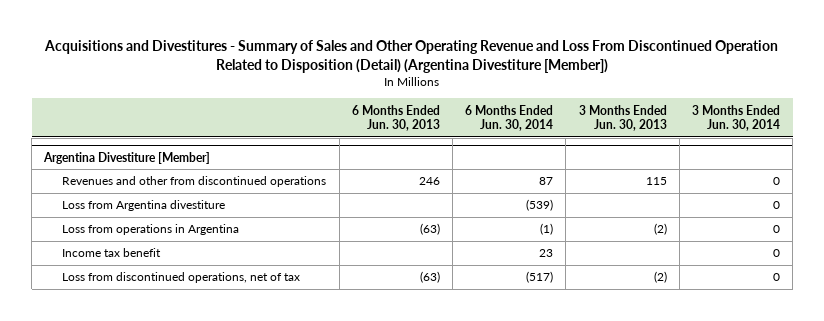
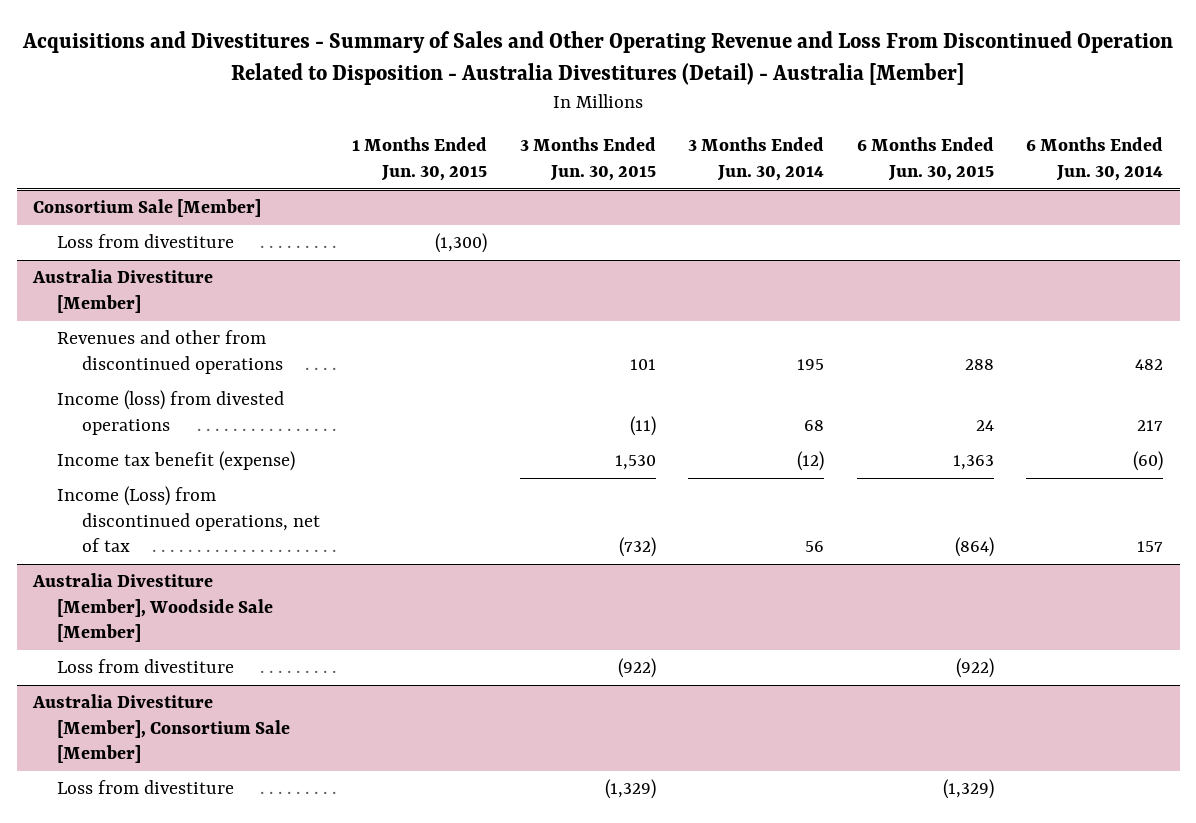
[44,39,779,73] Acquisitions and Divestitures - Summary of Sales and Other Operating Revenue and Loss From Discontinued Operation Related to Disposition (Detail) (Argentina Divestiture [Member]) -> [22,31,1174,86] Acquisitions and Divestitures - Summary of Sales and Other Operating Revenue and Loss From Discontinued Operation Related to Disposition - Australia Divestitures (Detail) - Australia [Member]
[351,104,440,132] 6 Months Ended Jun. 30, 2013 -> none
[578,104,667,132] 3 Months Ended Jun. 30, 2013 -> none
none -> [352,137,488,181] 1 Months Ended Jun. 30, 2015
none -> [519,137,656,181] 3 Months Ended Jun. 30, 2015
none -> [856,137,994,181] 6 Months Ended Jun. 30, 2015
[43,151,211,164] Argentina Divestiture [Member] -> none
[62,176,327,188] Revenues and other from discontinued operations -> none
[62,200,226,212] Loss from Argentina divestiture -> none
[62,224,240,236] Loss from operations in Argentina -> none
[62,248,162,258] Income tax benefit -> none
[62,272,301,284] Loss from discontinued operations, net of tax -> none
none -> [32,199,261,218] Consortium Sale [Member]
none -> [57,234,235,249] Loss from divestiture
none -> [31,269,213,313] Australia Divestiture [Member]
none -> [57,330,283,374] Revenues and other from discontinued operations
none -> [57,390,285,435] Income (loss) from divested operations
none -> [57,451,296,472] Income tax benefit (expense)
none -> [57,486,320,553] Income (Loss) from discontinued operations, net of tax
none -> [31,573,274,643] Australia Divestiture [Member], Woodside Sale [Member]
none -> [57,659,235,674] Loss from divestiture
none -> [31,694,291,764] Australia Divestiture [Member], Consortium Sale [Member]
none -> [57,780,235,795] Loss from divestiture

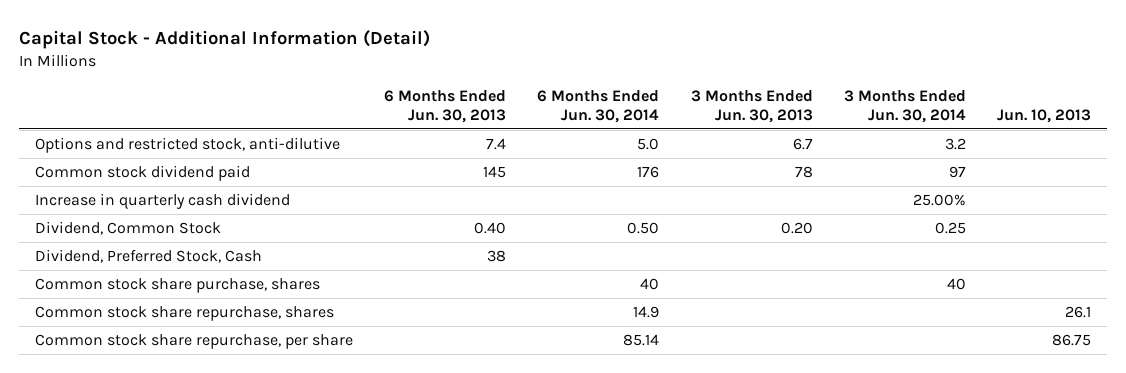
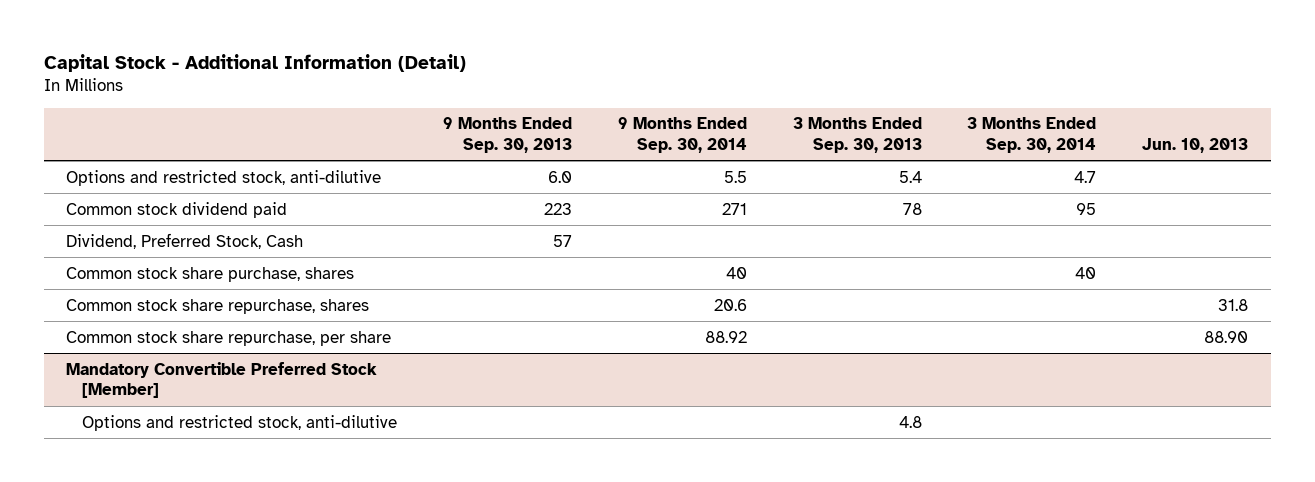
[384,89,507,123] 6 Months Ended Jun. 30, 2013 -> none
[537,89,660,123] 6 Months Ended Jun. 30, 2014 -> none
[690,89,813,123] 3 Months Ended Jun. 30, 2013 -> none
[844,89,967,123] 3 Months Ended Jun. 30, 2014 -> none
none -> [443,117,573,153] 9 Months Ended Sep. 30, 2013
none -> [617,117,747,153] 9 Months Ended Sep. 30, 2014
none -> [792,117,922,153] 3 Months Ended Sep. 30, 2013
none -> [967,117,1097,153] 3 Months Ended Sep. 30, 2014
[34,192,290,209] Increase in quarterly cash dividend -> none
[34,220,221,235] Dividend, Common Stock -> none
[1065,305,1092,318] 26.1 -> [1218,298,1249,311] 31.8
[1052,333,1092,346] 86.75 -> [1204,330,1249,343] 88.90
none -> [66,361,378,399] Mandatory Convertible Preferred Stock [Member]
none -> [82,414,398,431] Options and restricted stock, anti-dilutive

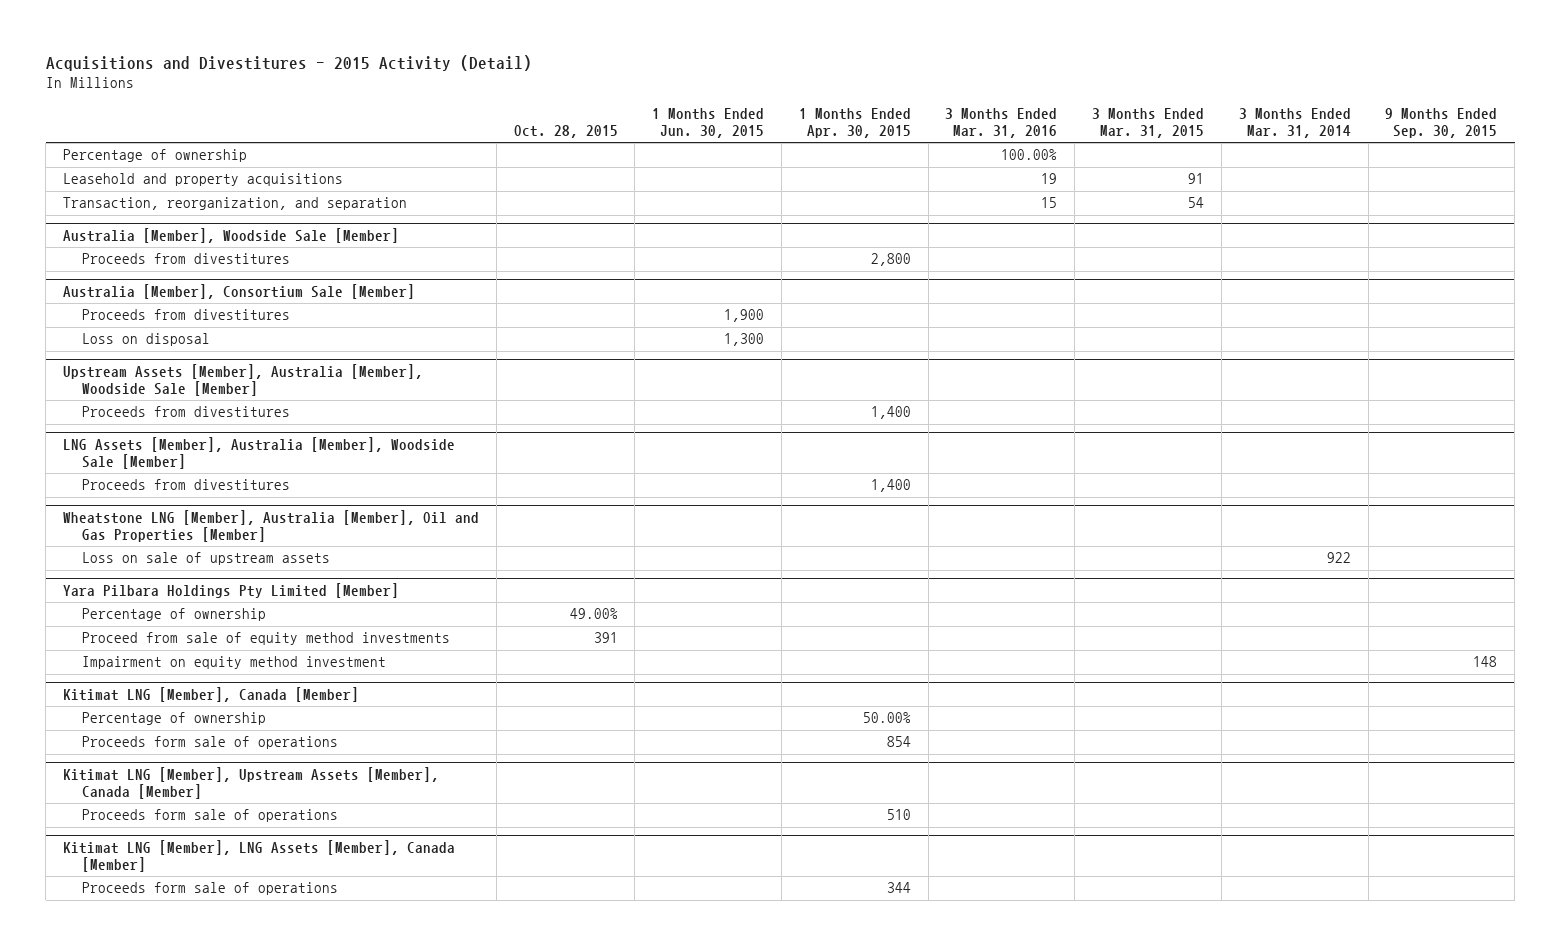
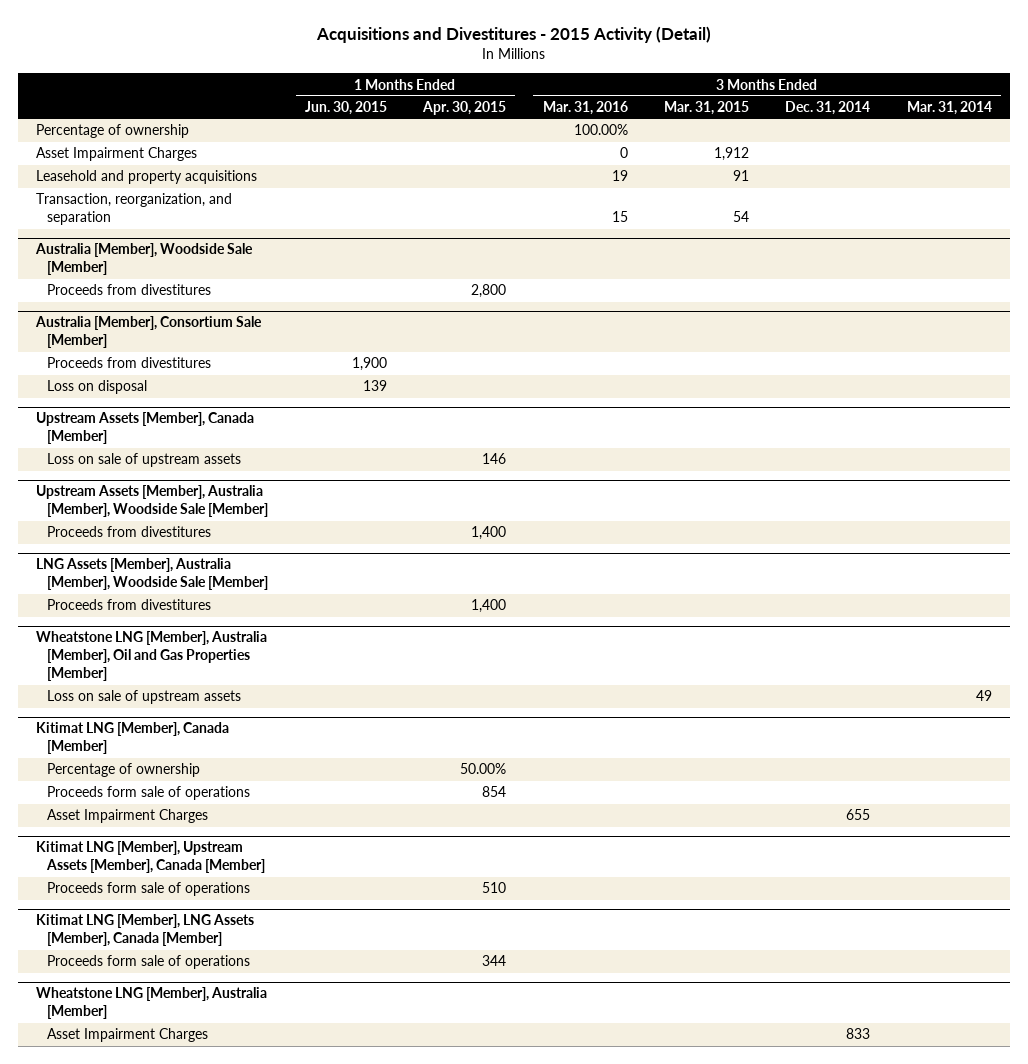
[513,124,618,138] Oct. 28, 2015 -> none
[1385,108,1498,138] 9 Months Ended Sep. 30, 2015 -> none
none -> [785,101,871,116] Dec. 31, 2014
none -> [36,147,198,162] Asset Impairment Charges
[724,333,765,347] 1,300 -> [362,380,387,392] 139
none -> [36,412,255,445] Upstream Assets [Member], Canada [Member]
none -> [47,453,242,468] Loss on sale of upstream assets
[62,582,399,598] Yara Pilbara Holdings Pty Limited [Member] -> none
[81,608,266,622] Percentage of ownership -> none
[81,632,450,646] Proceed from sale of equity method investments -> none
[81,656,386,670] Impairment on equity method investment -> none
[1326,552,1351,564] 922 -> [975,690,992,702] 49
none -> [47,809,209,824] Asset Impairment Charges
none -> [36,987,268,1020] Wheatstone LNG [Member], Australia [Member]
none -> [47,1028,209,1043] Asset Impairment Charges

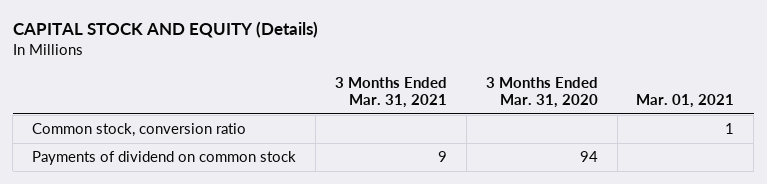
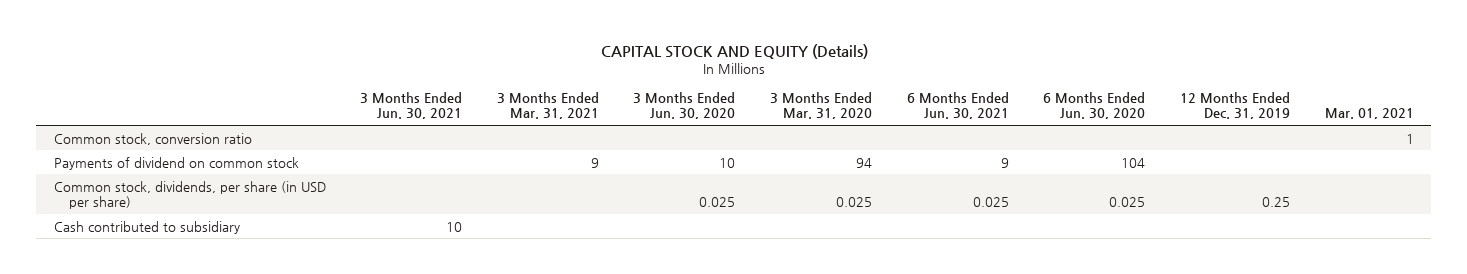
none -> [360,91,463,120] 3 Months Ended Jun. 30, 2021
none -> [633,91,736,120] 3 Months Ended Jun. 30, 2020
none -> [906,91,1009,120] 6 Months Ended Jun. 30, 2021
none -> [1043,91,1146,120] 6 Months Ended Jun. 30, 2020
none -> [1179,91,1290,120] 12 Months Ended Dec. 31, 2019
none -> [53,180,326,210] Common stock, dividends, per share (in USD per share)
none -> [53,220,240,234] Cash contributed to subsidiary

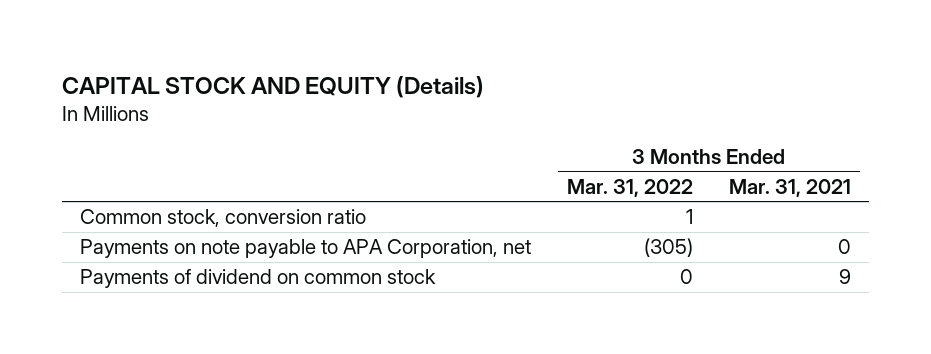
[360,91,463,120] 3 Months Ended Jun. 30, 2021 -> none
[633,91,736,120] 3 Months Ended Jun. 30, 2020 -> none
[770,91,873,120] 3 Months Ended Mar. 31, 2020 -> none
[906,91,1009,120] 6 Months Ended Jun. 30, 2021 -> none
[1043,91,1146,120] 6 Months Ended Jun. 30, 2020 -> none
[1179,91,1290,120] 12 Months Ended Dec. 31, 2019 -> none
[1324,108,1414,120] Mar. 01, 2021 -> none
none -> [566,178,693,197] Mar. 31, 2022
none -> [80,239,532,259] Payments on note payable to APA Corporation, net
[53,180,326,210] Common stock, dividends, per share (in USD per share) -> none
[53,220,240,234] Cash contributed to subsidiary -> none

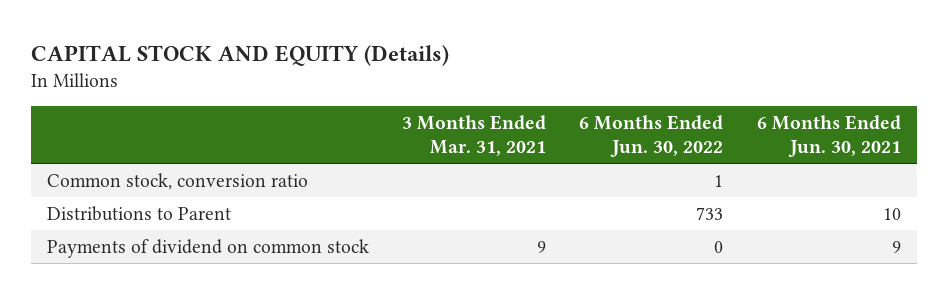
[566,178,693,197] Mar. 31, 2022 -> none
none -> [579,115,724,158] 6 Months Ended Jun. 30, 2022
none -> [756,115,901,158] 6 Months Ended Jun. 30, 2021
[80,239,532,259] Payments on note payable to APA Corporation, net -> none
none -> [47,205,232,221] Distributions to Parent

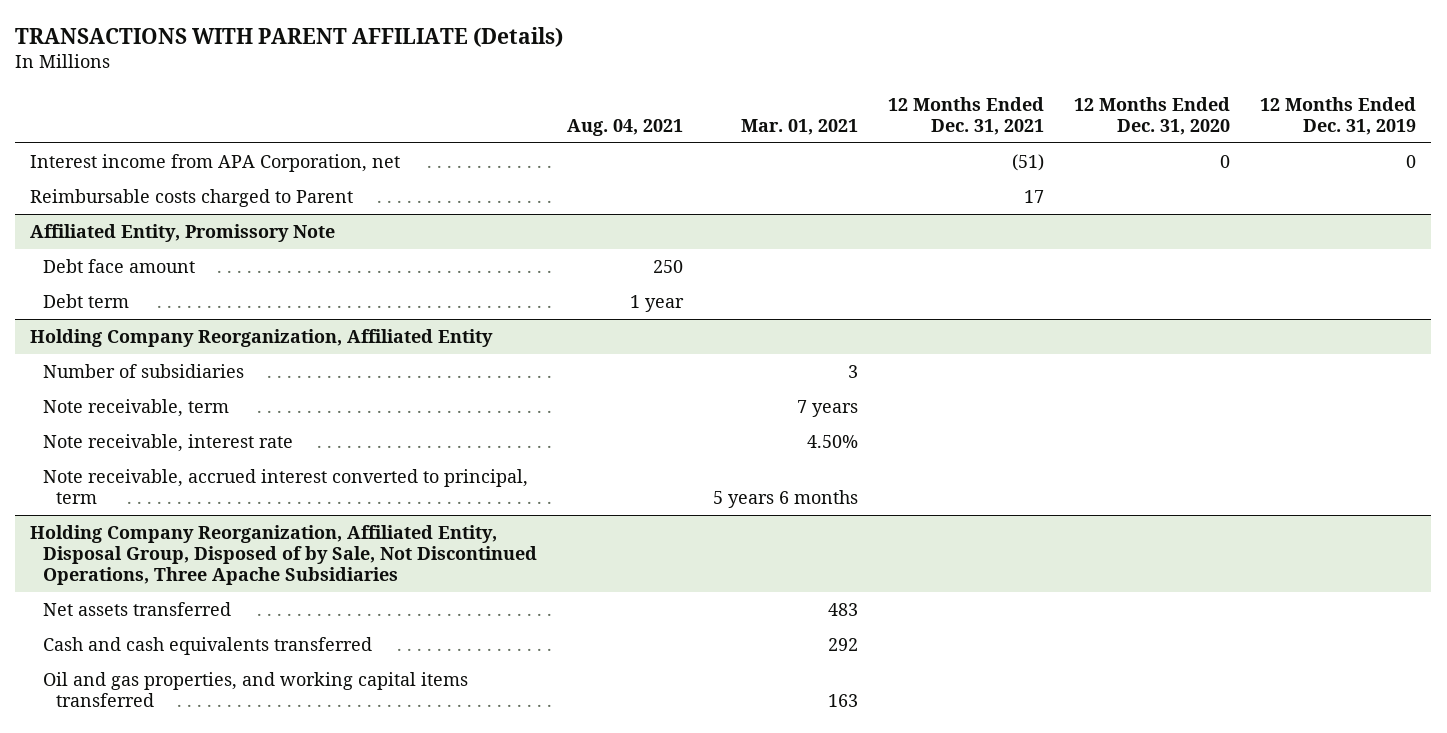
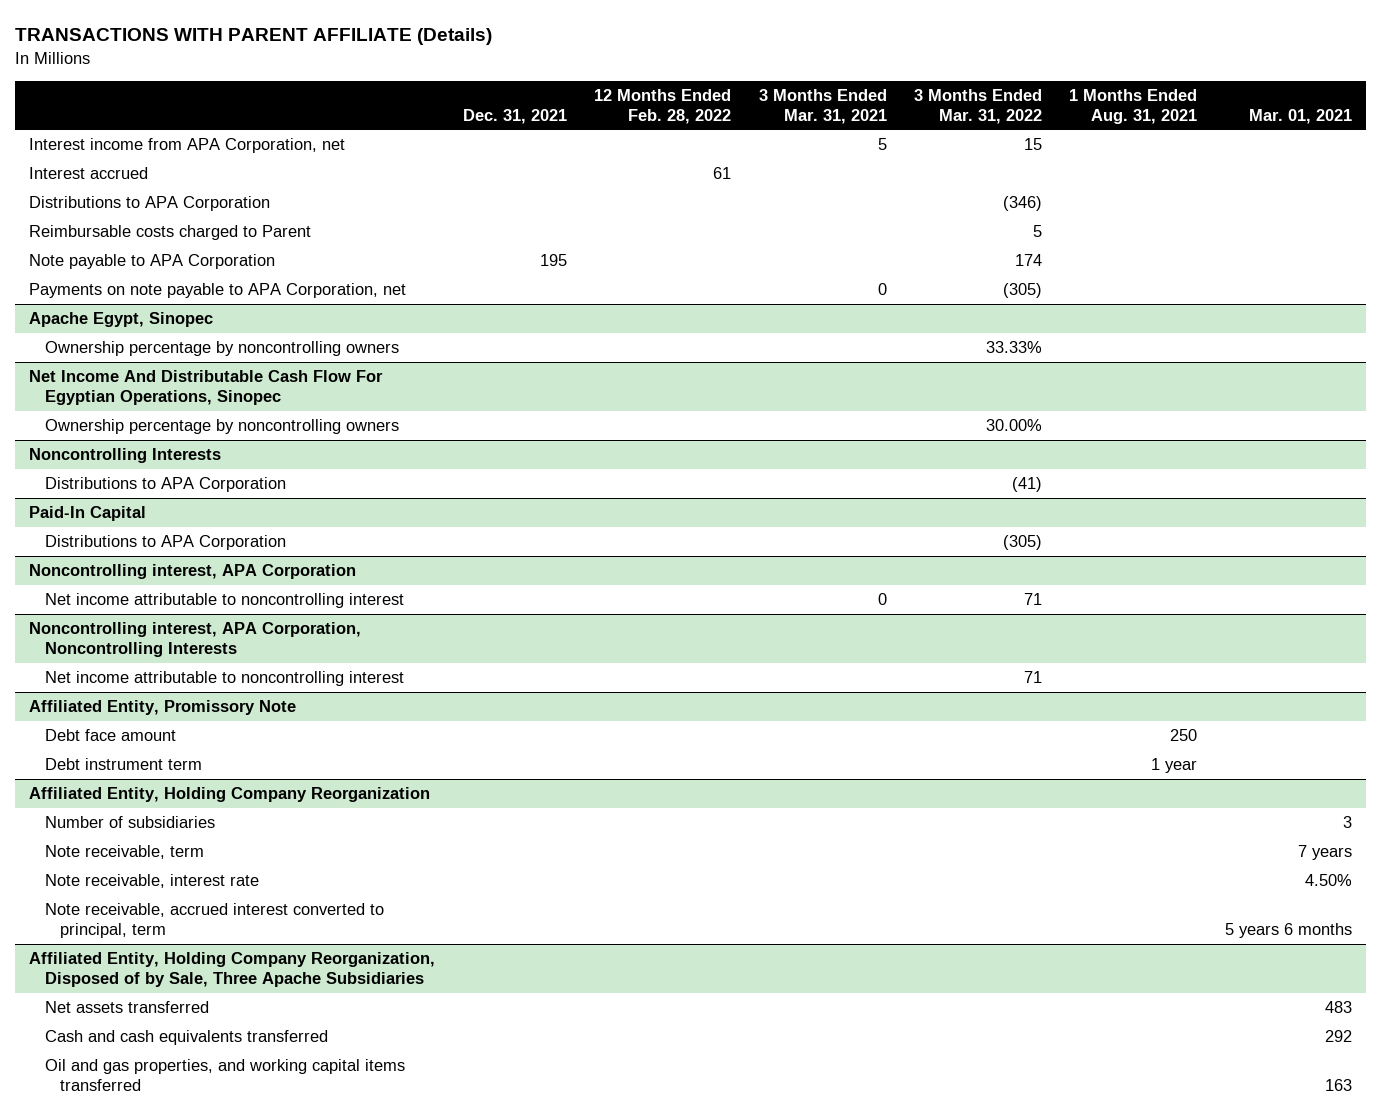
[567,118,684,136] Aug. 04, 2021 -> none
[888,96,1045,135] 12 Months Ended Dec. 31, 2021 -> none
[1074,96,1231,135] 12 Months Ended Dec. 31, 2020 -> none
[1260,96,1417,135] 12 Months Ended Dec. 31, 2019 -> none
none -> [462,108,567,124] Dec. 31, 2021
none -> [594,88,732,124] 12 Months Ended Feb. 28, 2022
none -> [758,88,887,124] 3 Months Ended Mar. 31, 2021
none -> [913,88,1042,124] 3 Months Ended Mar. 31, 2022
none -> [1069,88,1198,124] 1 Months Ended Aug. 31, 2021
none -> [29,167,149,180] Interest accrued
none -> [29,196,271,212] Distributions to APA Corporation
none -> [29,254,276,270] Note payable to APA Corporation
none -> [29,283,407,299] Payments on note payable to APA Corporation, net
none -> [29,312,214,328] Apache Egypt, Sinopec
none -> [44,341,399,357] Ownership percentage by noncontrolling owners
none -> [29,370,384,405] Net Income And Distributable Cash Flow For Egyptian Operations, Sinopec
none -> [44,419,399,435] Ownership percentage by noncontrolling owners
none -> [29,448,222,464] Noncontrolling Interests
none -> [44,477,286,493] Distributions to APA Corporation
none -> [29,506,147,522] Paid-In Capital
none -> [44,535,286,551] Distributions to APA Corporation
none -> [29,564,357,580] Noncontrolling interest, APA Corporation
none -> [44,593,404,609] Net income attributable to noncontrolling interest
none -> [29,622,362,657] Noncontrolling interest, APA Corporation, Noncontrolling Interests
none -> [44,671,404,687] Net income attributable to noncontrolling interest
[43,294,130,309] Debt term -> [44,758,202,771] Debt instrument term
[30,329,494,348] Holding Company Reorganization, Affiliated Entity -> [29,787,431,803] Affiliated Entity, Holding Company Reorganization
[30,525,538,586] Holding Company Reorganization, Affiliated Entity, Disposal Group, Disposed of by Sale, Not Discontinued Operations, Three Apache Subsidiaries -> [29,952,436,987] Affiliated Entity, Holding Company Reorganization, Disposed of by Sale, Three Apache Subsidiaries

